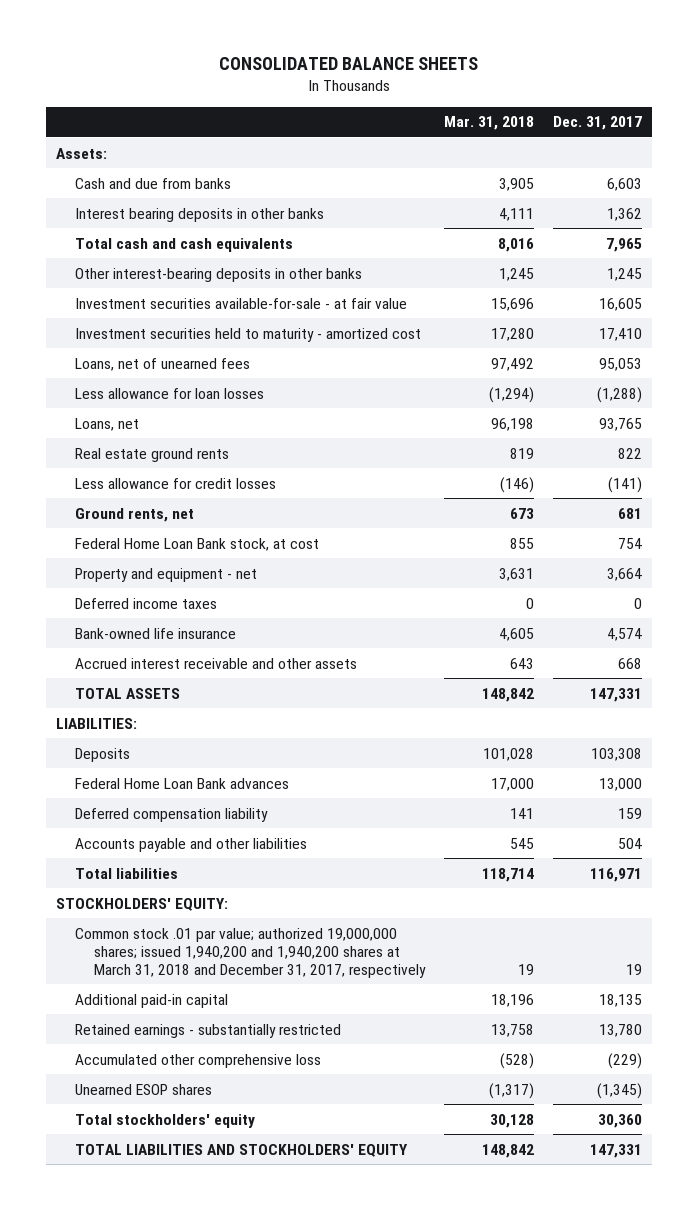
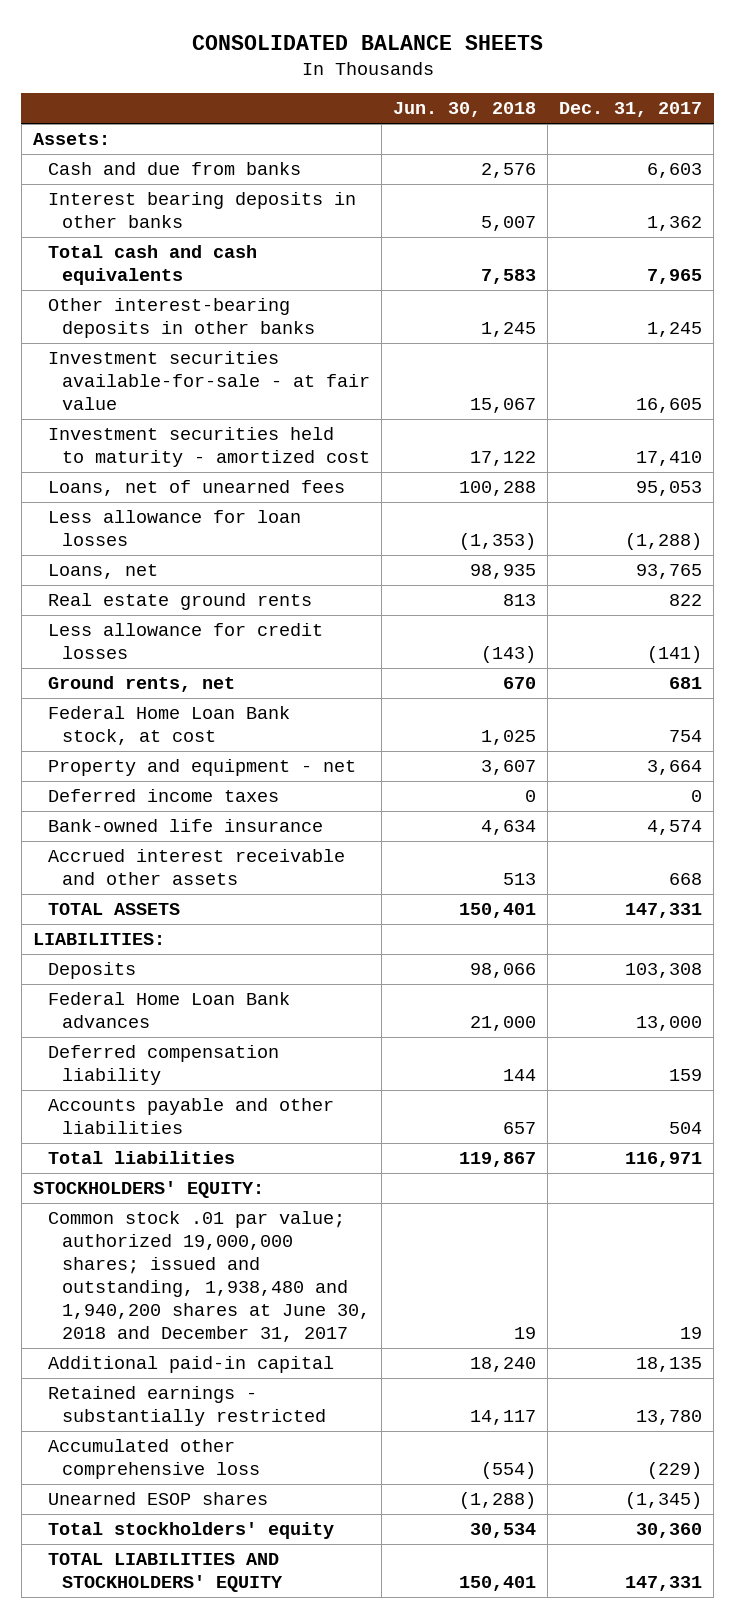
[443,116,534,131] Mar. 31, 2018 -> none
none -> [393,102,537,118] Jun. 30, 2018
[74,927,426,978] Common stock .01 par value; authorized 19,000,000 shares; issued 1,940,200 and 1,940,200 shares at March 31, 2018 and December 31, 2017, respectively -> [47,1210,371,1343] Common stock .01 par value; authorized 19,000,000 shares; issued and outstanding, 1,938,480 and 1,940,200 shares at June 30, 2018 and December 31, 2017

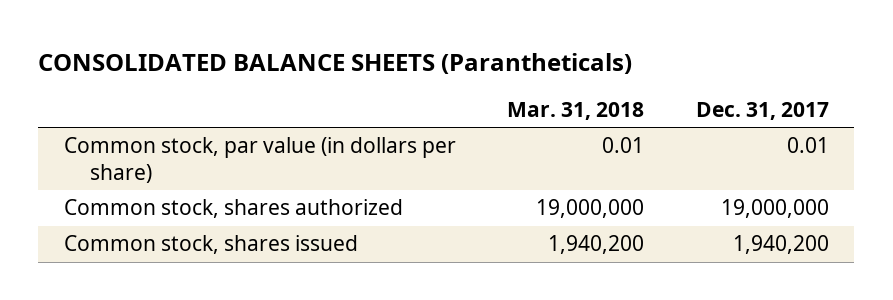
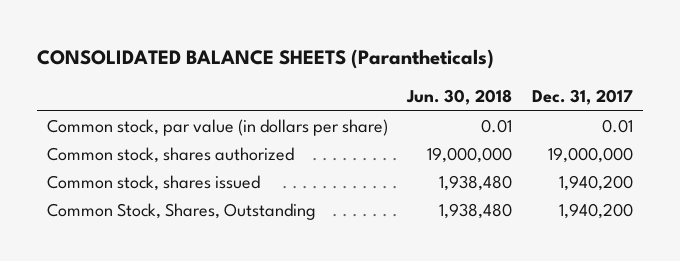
[507,101,645,120] Mar. 31, 2018 -> none
none -> [406,89,513,106] Jun. 30, 2018
none -> [46,203,316,221] Common Stock, Shares, Outstanding

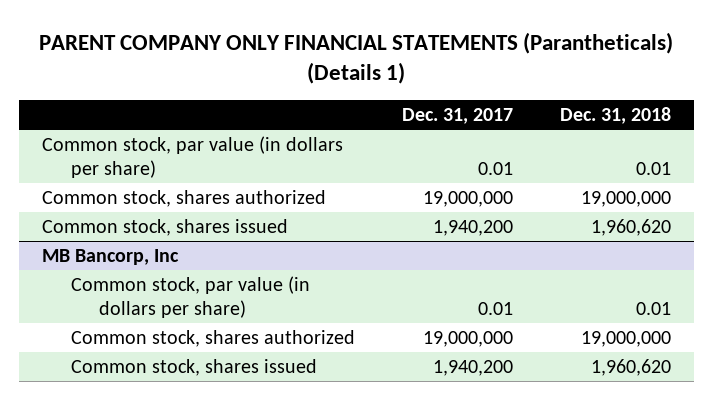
[36,49,494,70] CONSOLIDATED BALANCE SHEETS (Parantheticals) -> [39,31,674,85] PARENT COMPANY ONLY FINANCIAL STATEMENTS (Parantheticals) (Details 1)
[406,89,513,106] Jun. 30, 2018 -> none
none -> [559,107,671,125] Dec. 31, 2018
none -> [42,249,180,266] MB Bancorp, Inc
none -> [70,276,310,318] Common stock, par value (in dollars per share)
none -> [70,330,355,348] Common stock, shares authorized
[46,203,316,221] Common Stock, Shares, Outstanding -> [70,359,317,377] Common stock, shares issued

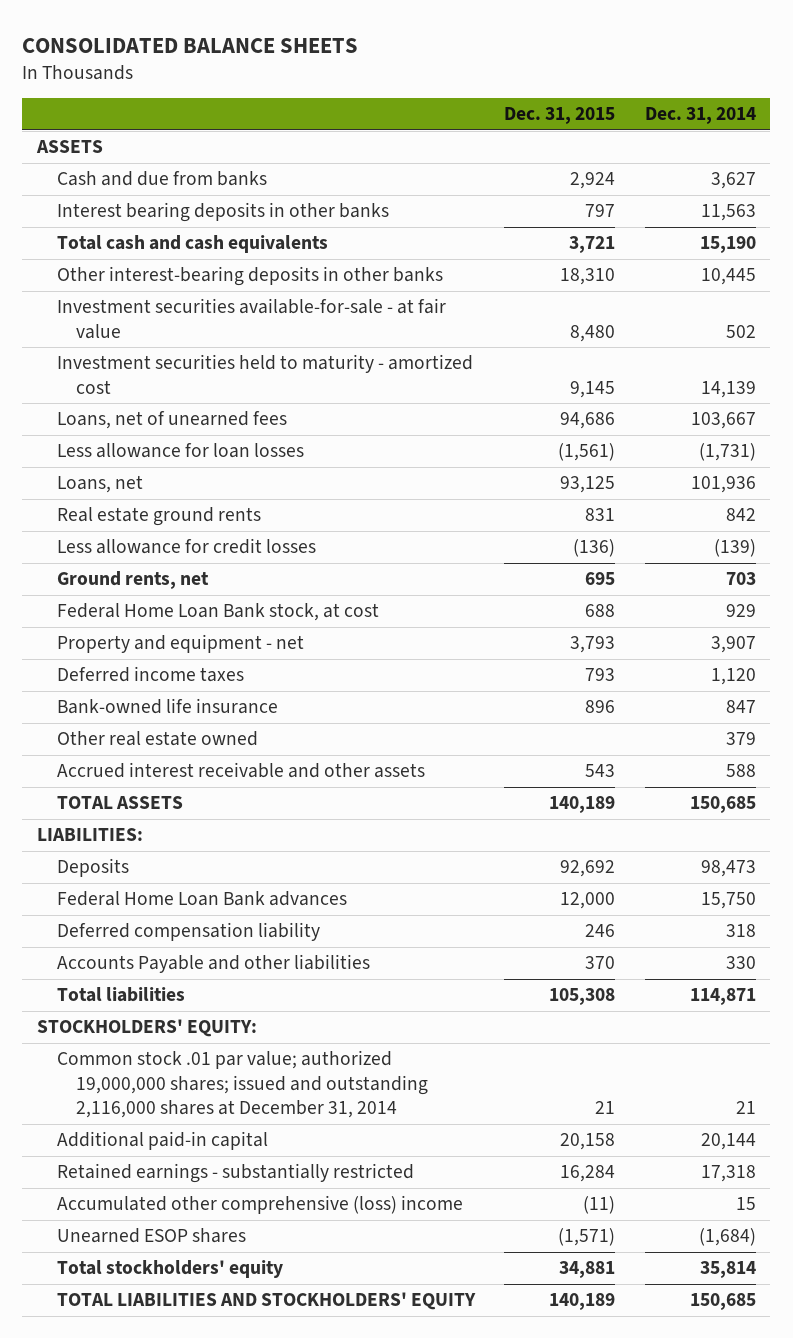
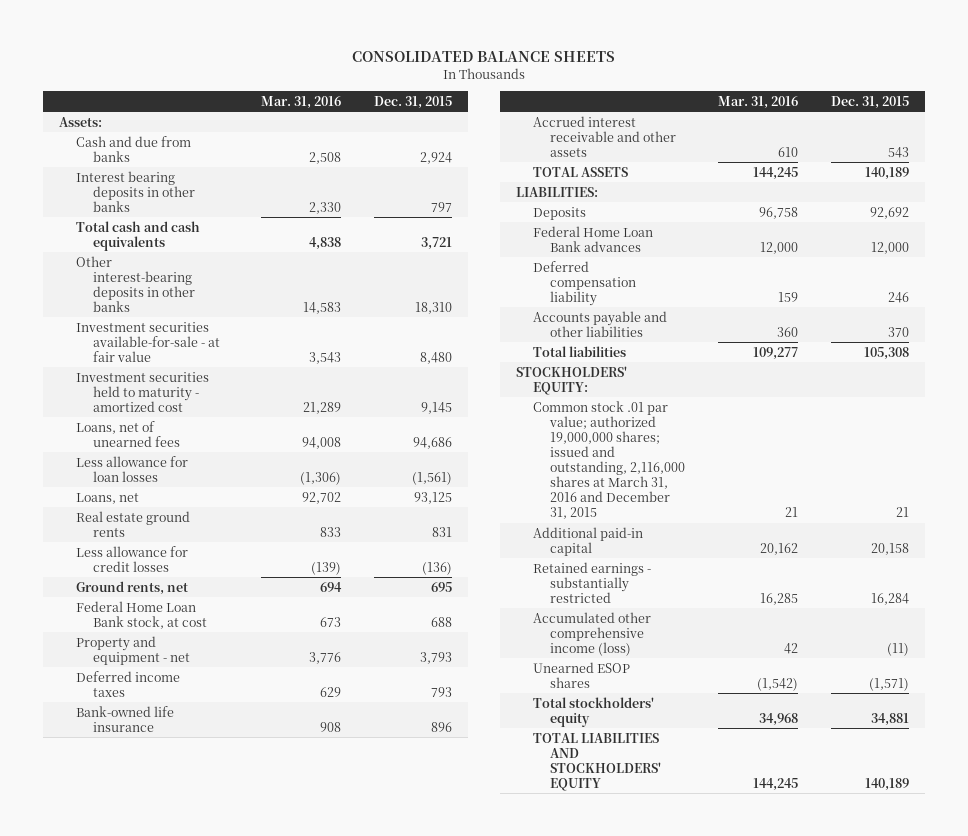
[644,107,756,125] Dec. 31, 2014 -> none
none -> [260,95,341,109] Mar. 31, 2016
[36,140,104,154] ASSETS -> [59,116,103,127] Assets:
[56,731,258,747] Other real estate owned -> none
[56,954,370,974] Accounts Payable and other liabilities -> [532,310,667,337] Accounts payable and other liabilities
[56,1050,428,1119] Common stock .01 par value; authorized 19,000,000 shares; issued and outstanding 2,116,000 shares at December 31, 2014 -> [532,400,685,520] Common stock .01 par value; authorized 19,000,000 shares; issued and outstanding, 2,116,000 shares at March 31, 2016 and December 31, 2015
[56,1195,463,1215] Accumulated other comprehensive (loss) income -> [532,611,651,656] Accumulated other comprehensive income (loss)

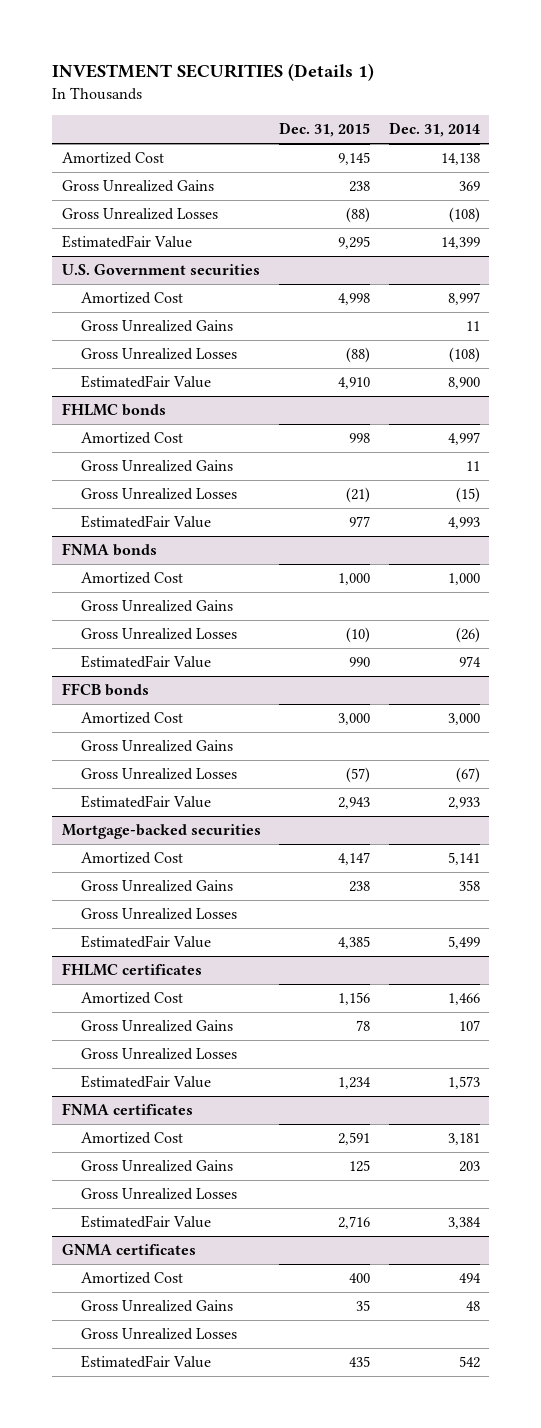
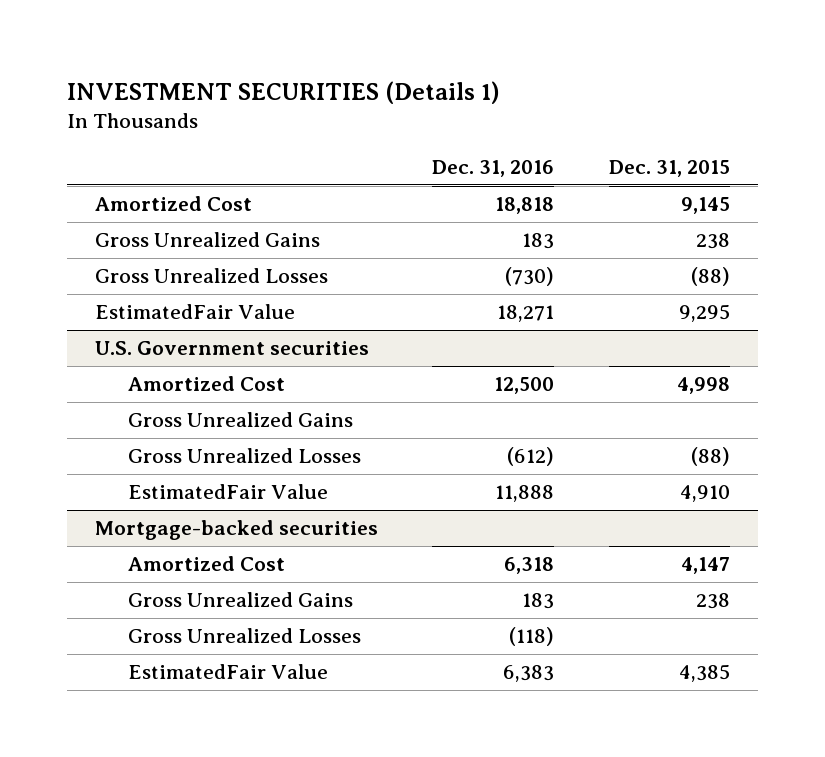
[388,122,480,138] Dec. 31, 2014 -> none
none -> [432,159,555,177] Dec. 31, 2016
[61,403,166,417] FHLMC bonds -> none
[81,432,184,445] Amortized Cost -> none
[81,460,234,473] Gross Unrealized Gains -> none
[81,488,238,501] Gross Unrealized Losses -> none
[81,515,212,529] EstimatedFair Value -> none
[61,543,157,557] FNMA bonds -> none
[81,572,184,585] Amortized Cost -> none
[81,600,234,613] Gross Unrealized Gains -> none
[81,628,238,641] Gross Unrealized Losses -> none
[81,655,212,669] EstimatedFair Value -> none
[61,683,149,697] FFCB bonds -> none
[81,712,184,725] Amortized Cost -> none
[81,740,234,753] Gross Unrealized Gains -> none
[81,768,238,781] Gross Unrealized Losses -> none
[81,795,212,809] EstimatedFair Value -> none
[61,963,202,977] FHLMC certificates -> none
[81,992,184,1005] Amortized Cost -> none
[81,1020,234,1033] Gross Unrealized Gains -> none
[81,1048,238,1061] Gross Unrealized Losses -> none
[81,1075,212,1089] EstimatedFair Value -> none
[61,1103,193,1117] FNMA certificates -> none
[81,1132,184,1145] Amortized Cost -> none
[81,1160,234,1173] Gross Unrealized Gains -> none
[81,1188,238,1201] Gross Unrealized Losses -> none
[81,1215,212,1229] EstimatedFair Value -> none
[61,1244,196,1257] GNMA certificates -> none
[81,1272,184,1285] Amortized Cost -> none
[81,1300,234,1313] Gross Unrealized Gains -> none
[81,1328,238,1341] Gross Unrealized Losses -> none
[81,1355,212,1369] EstimatedFair Value -> none

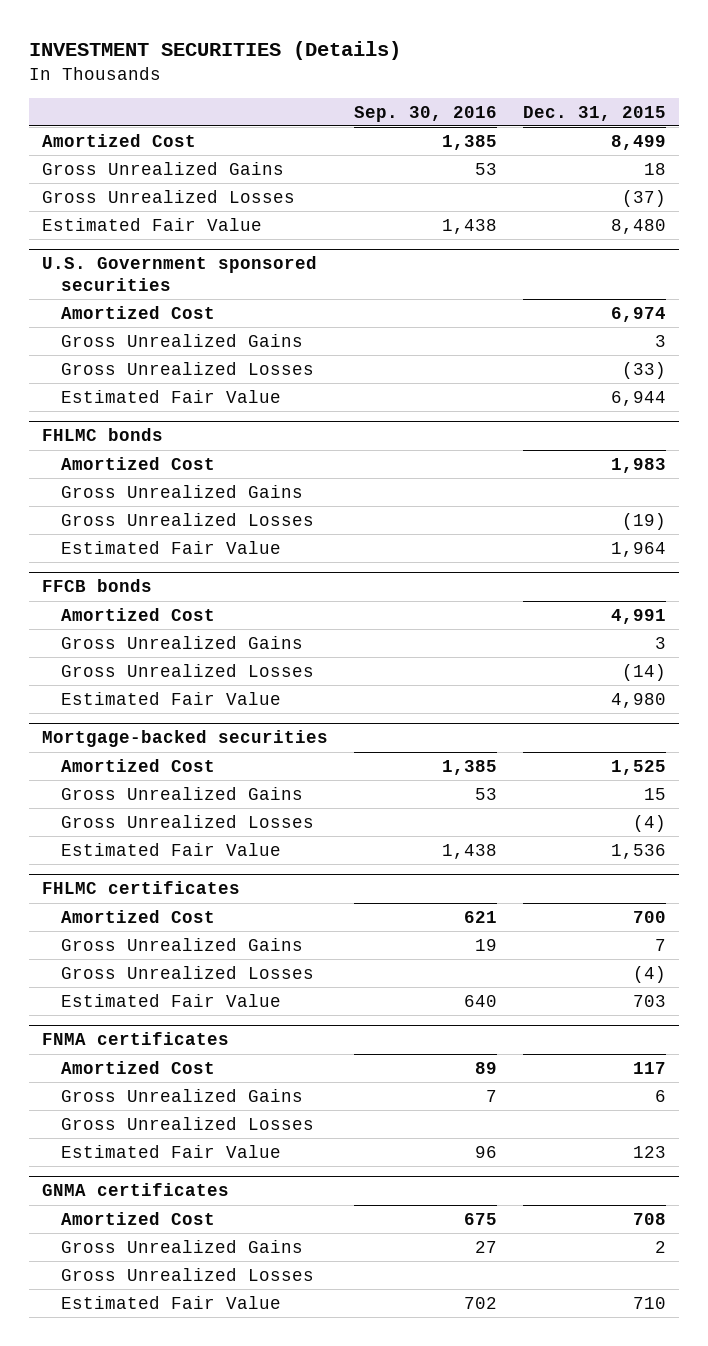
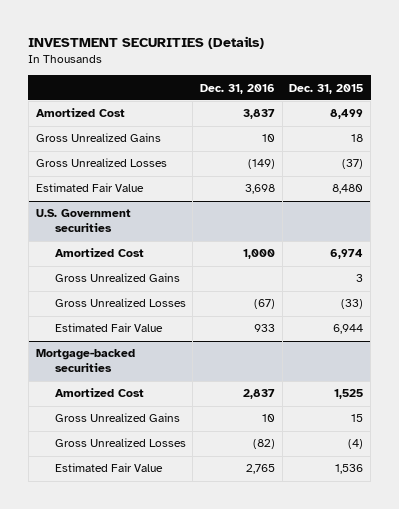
[353,105,497,122] Sep. 30, 2016 -> none
none -> [199,83,275,94] Dec. 31, 2016
[41,256,317,291] U.S. Government sponsored securities -> [35,209,131,233] U.S. Government securities
[41,428,163,442] FHLMC bonds -> none
[60,456,215,470] Amortized Cost -> none
[60,484,303,498] Gross Unrealized Gains -> none
[60,512,314,526] Gross Unrealized Losses -> none
[60,540,281,554] Estimated Fair Value -> none
[41,579,152,593] FFCB bonds -> none
[60,607,215,621] Amortized Cost -> none
[60,635,303,649] Gross Unrealized Gains -> none
[60,663,314,677] Gross Unrealized Losses -> none
[60,691,281,705] Estimated Fair Value -> none
[41,881,240,895] FHLMC certificates -> none
[60,909,215,923] Amortized Cost -> none
[60,937,303,951] Gross Unrealized Gains -> none
[60,965,314,979] Gross Unrealized Losses -> none
[60,993,281,1007] Estimated Fair Value -> none
[41,1032,229,1046] FNMA certificates -> none
[60,1060,215,1074] Amortized Cost -> none
[60,1088,303,1102] Gross Unrealized Gains -> none
[60,1116,314,1130] Gross Unrealized Losses -> none
[60,1144,281,1158] Estimated Fair Value -> none
[41,1183,229,1197] GNMA certificates -> none
[60,1211,215,1225] Amortized Cost -> none
[60,1239,303,1253] Gross Unrealized Gains -> none
[60,1267,314,1281] Gross Unrealized Losses -> none
[60,1295,281,1309] Estimated Fair Value -> none

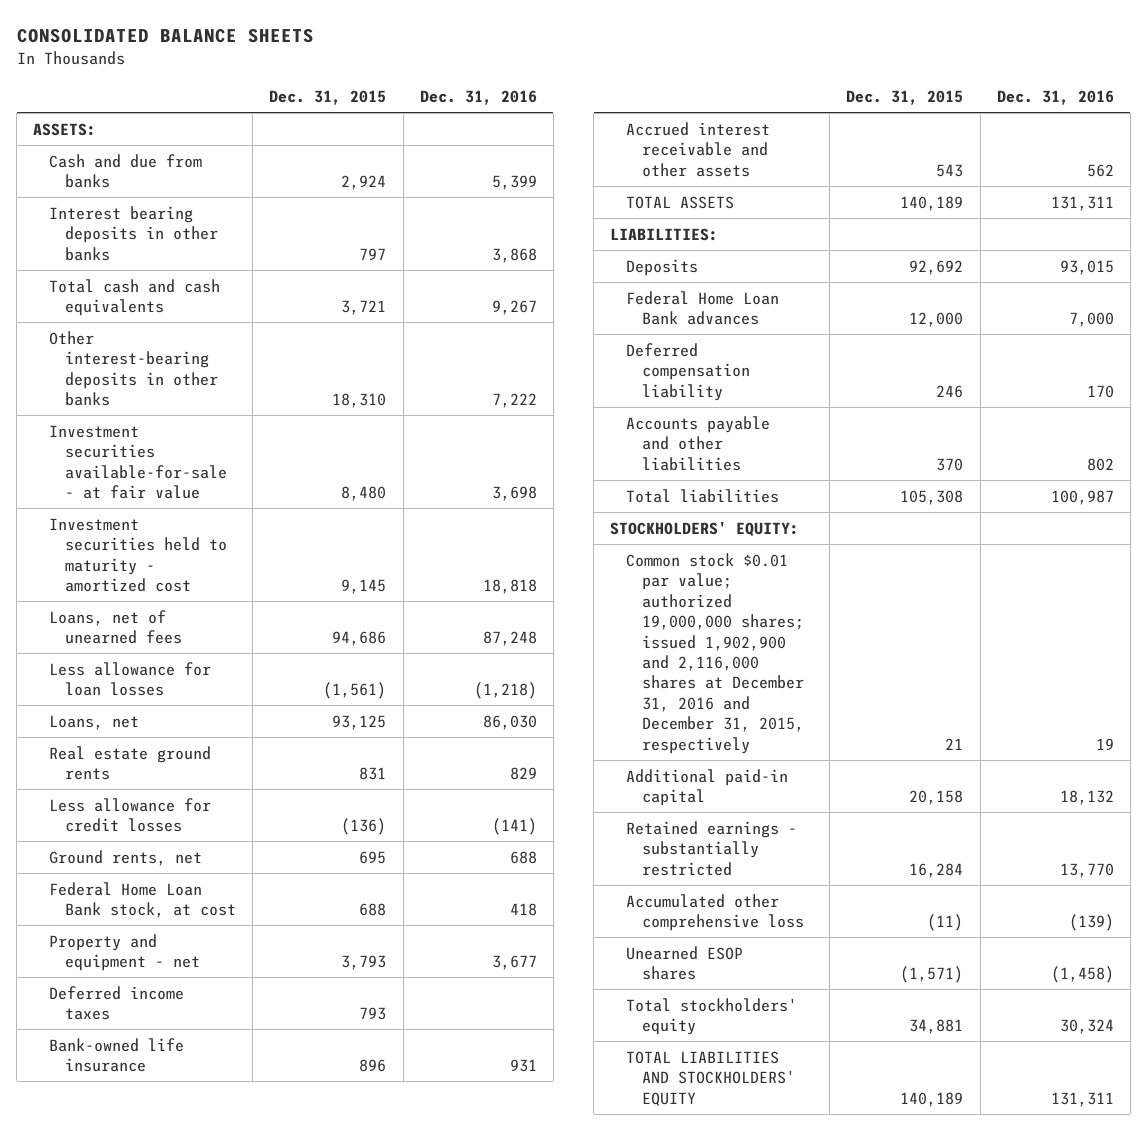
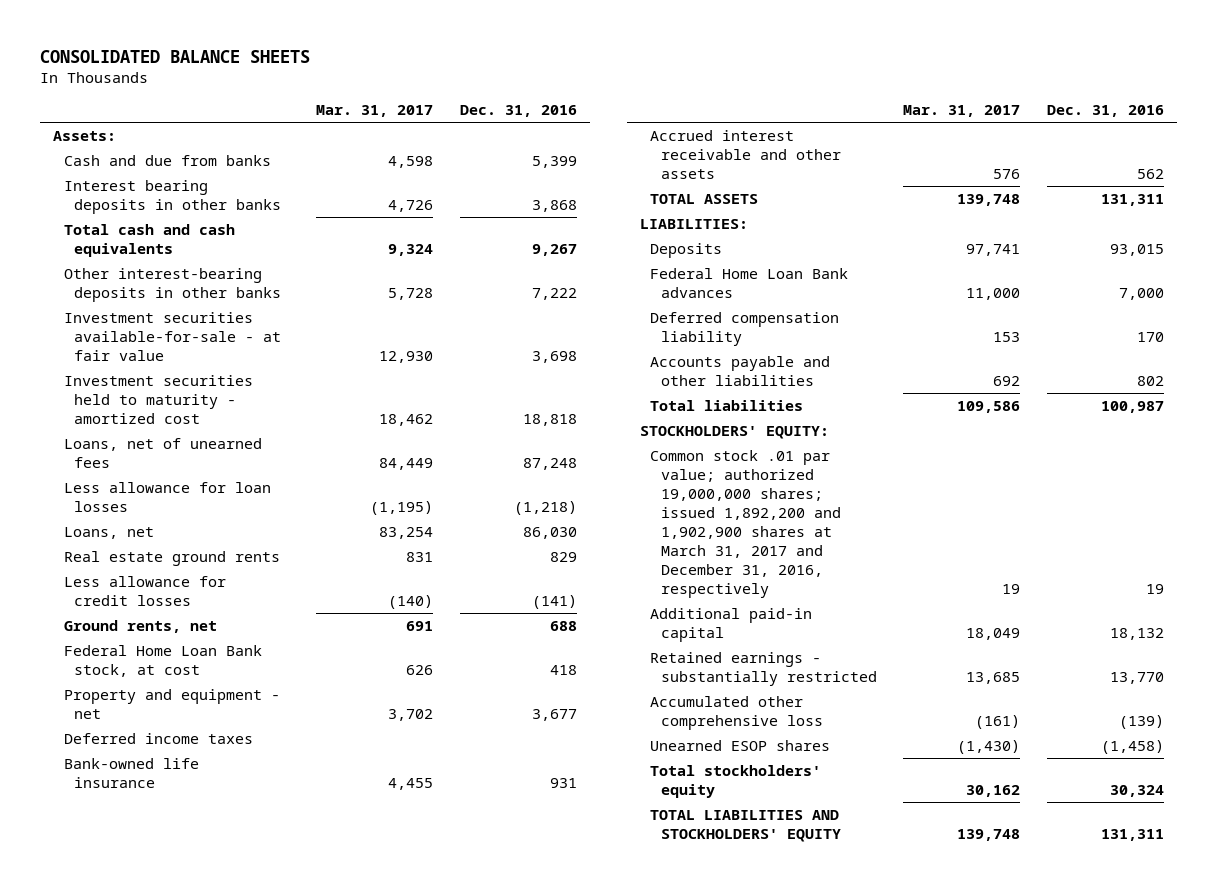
[269,89,387,105] Dec. 31, 2015 -> none
none -> [316,105,434,118] Mar. 31, 2017
[33,122,97,136] ASSETS: -> [53,130,117,141] Assets:
[626,552,805,754] Common stock $0.01 par value; authorized 19,000,000 shares; issued 1,902,900 and 2,116,000 shares at December 31, 2016 and December 31, 2015, respectively -> [650,449,841,599] Common stock .01 par value; authorized 19,000,000 shares; issued 1,892,200 and 1,902,900 shares at March 31, 2017 and December 31, 2016, respectively

